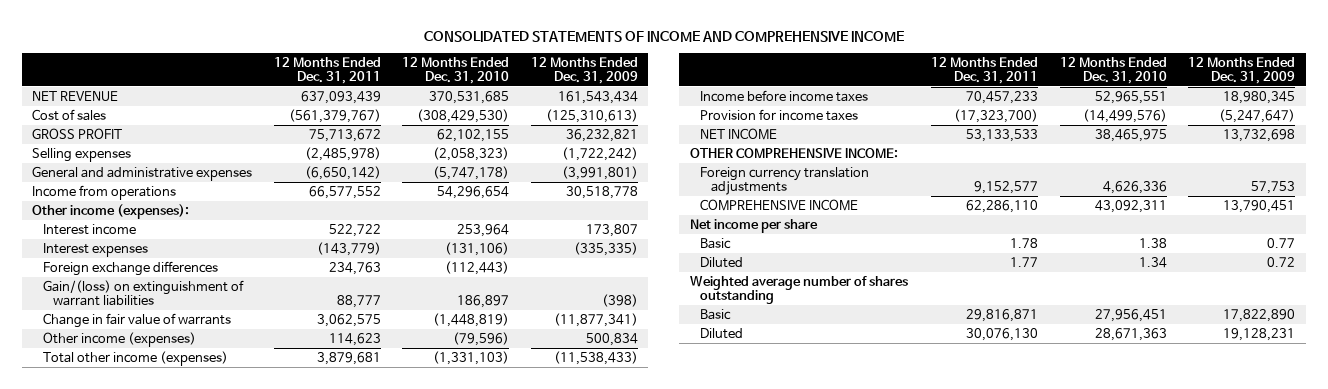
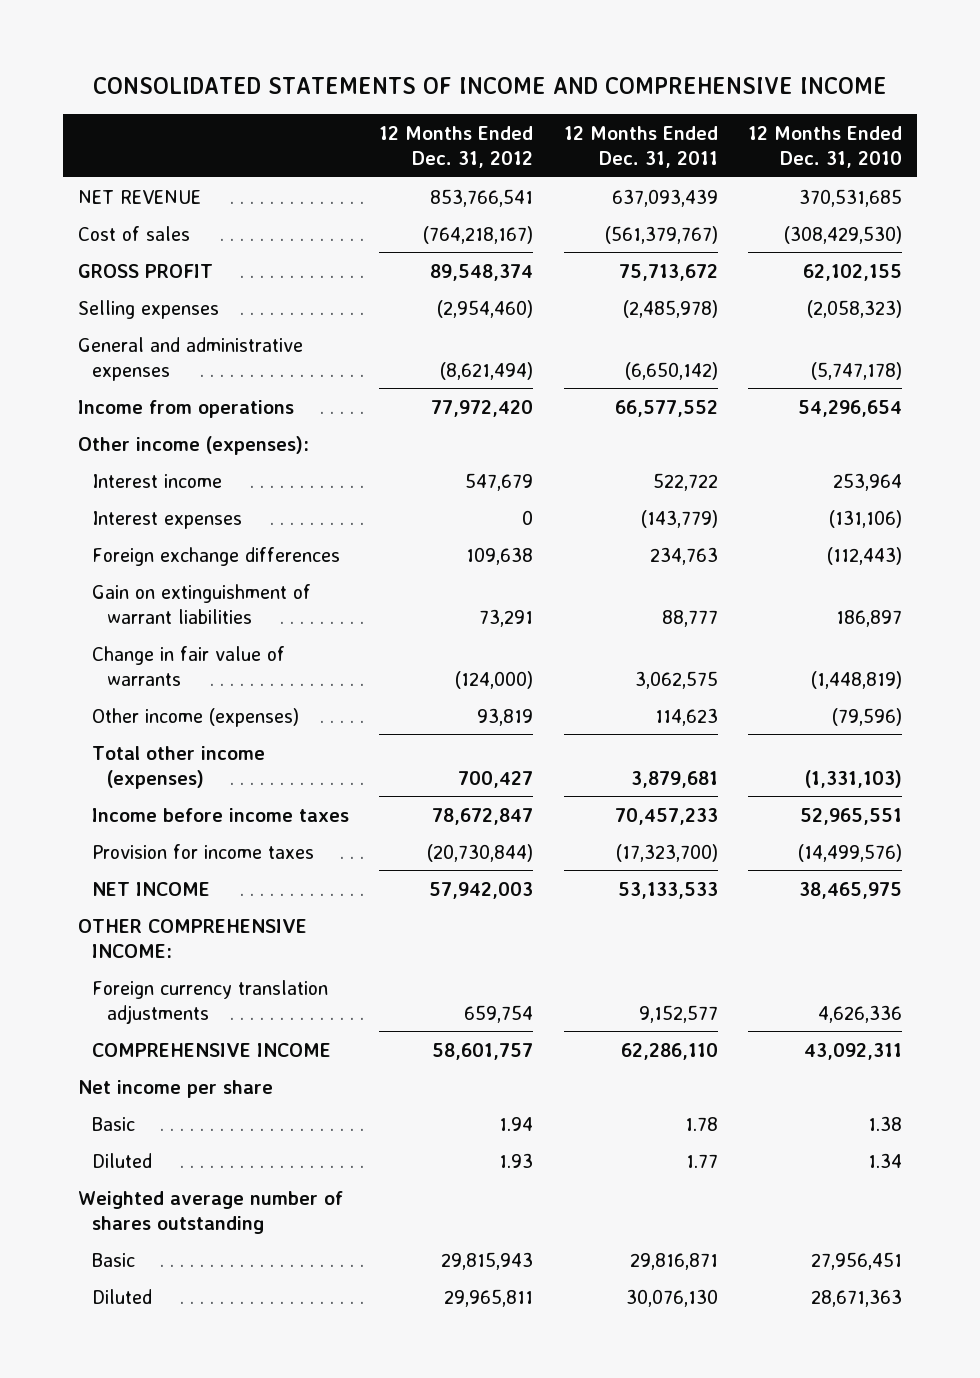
[530,56,638,84] 12 Months Ended Dec. 31, 2009 -> none
none -> [379,125,534,168] 12 Months Ended Dec. 31, 2012
[42,279,244,306] Gain/(loss) on extinguishment of warrant liabilities -> [92,583,312,624] Gain on extinguishment of warrant liabilities

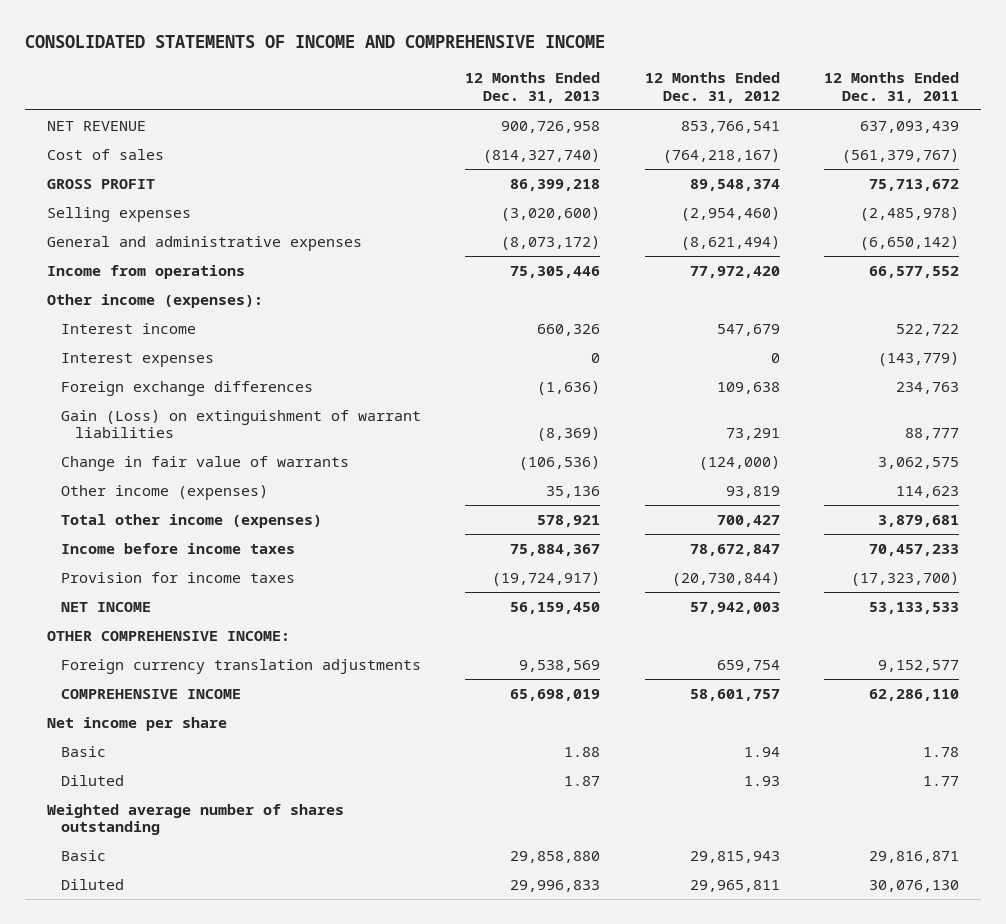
[747,125,902,168] 12 Months Ended Dec. 31, 2010 -> none
none -> [465,72,601,103] 12 Months Ended Dec. 31, 2013
[92,583,312,624] Gain on extinguishment of warrant liabilities -> [61,409,422,439] Gain (Loss) on extinguishment of warrant liabilities

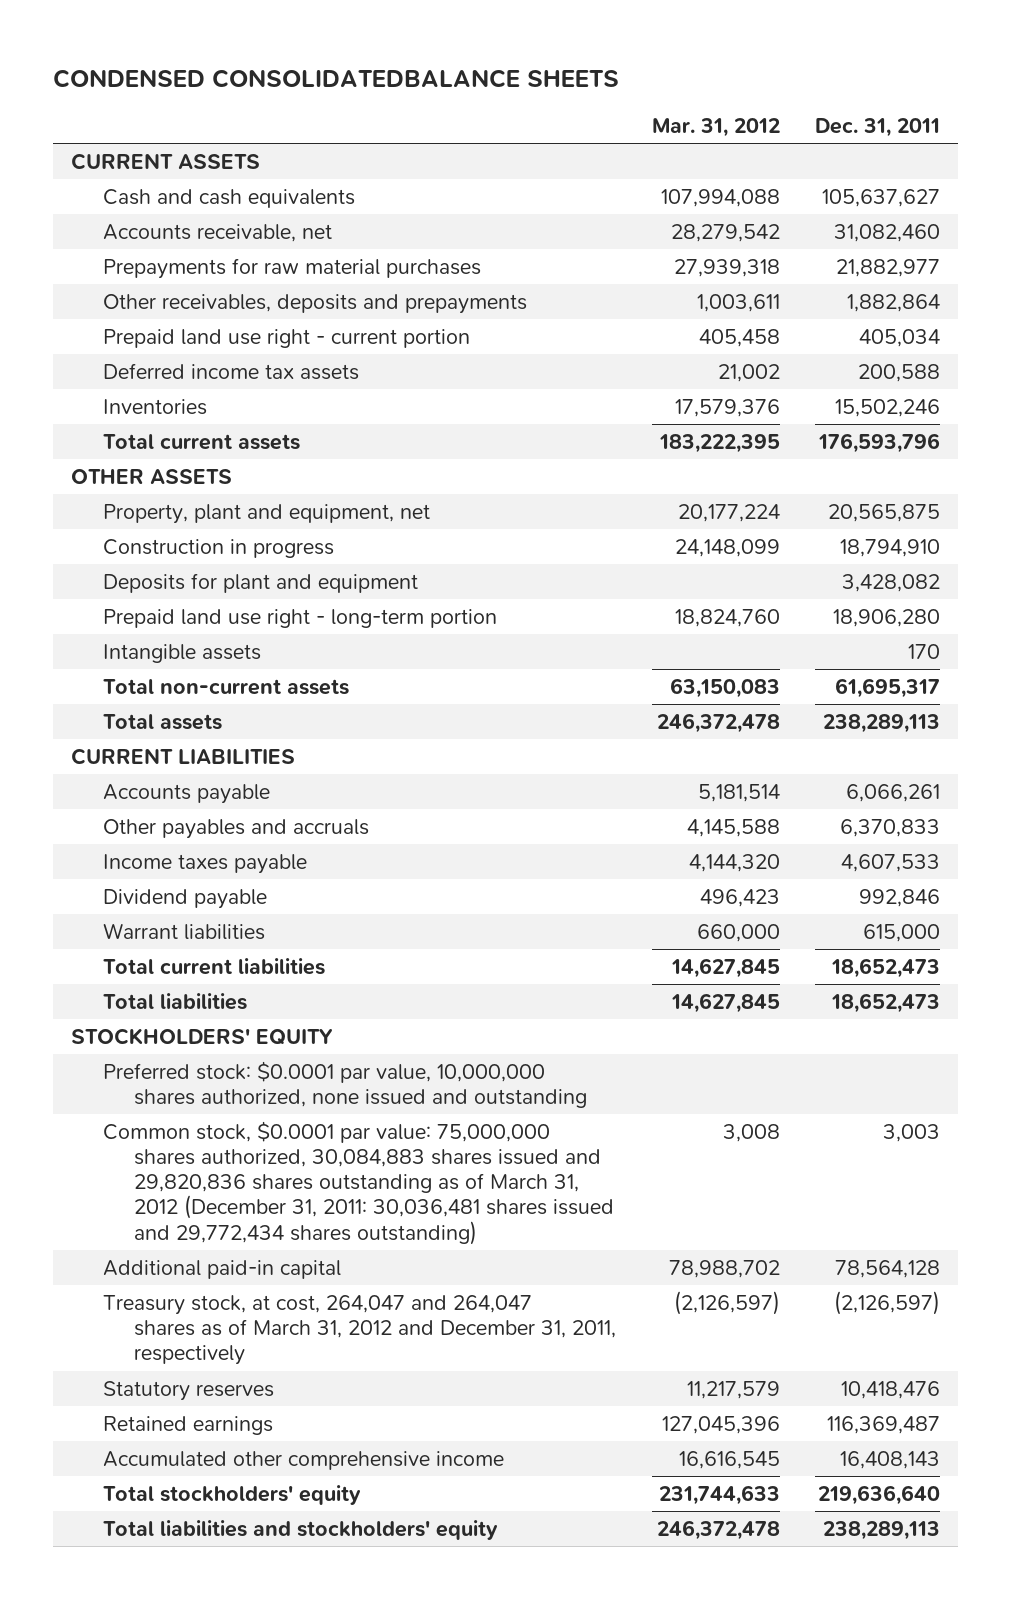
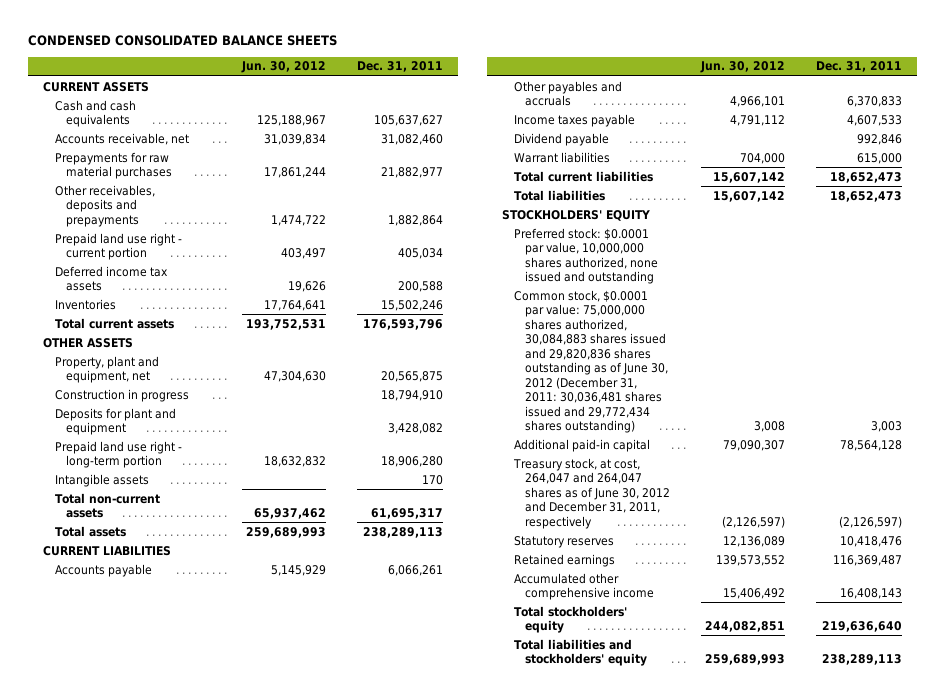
[53,68,620,88] CONDENSED CONSOLIDATEDBALANCE SHEETS -> [27,35,337,47] CONDENSED CONSOLIDATED BALANCE SHEETS
[651,118,780,138] Mar. 31, 2012 -> none
none -> [240,61,326,74] Jun. 30, 2012
[102,1120,615,1245] Common stock, $0.0001 par value: 75,000,000 shares authorized, 30,084,883 shares issued and 29,820,836 shares outstanding as of March 31, 2012 (December 31, 2011: 30,036,481 shares issued and 29,772,434 shares outstanding) -> [513,289,669,433] Common stock, $0.0001 par value: 75,000,000 shares authorized, 30,084,883 shares issued and 29,820,836 shares outstanding as of June 30, 2012 (December 31, 2011: 30,036,481 shares issued and 29,772,434 shares outstanding)
[102,1294,617,1366] Treasury stock, at cost, 264,047 and 264,047 shares as of March 31, 2012 and December 31, 2011, respectively -> [512,457,671,529] Treasury stock, at cost, 264,047 and 264,047 shares as of June 30, 2012 and December 31, 2011, respectively

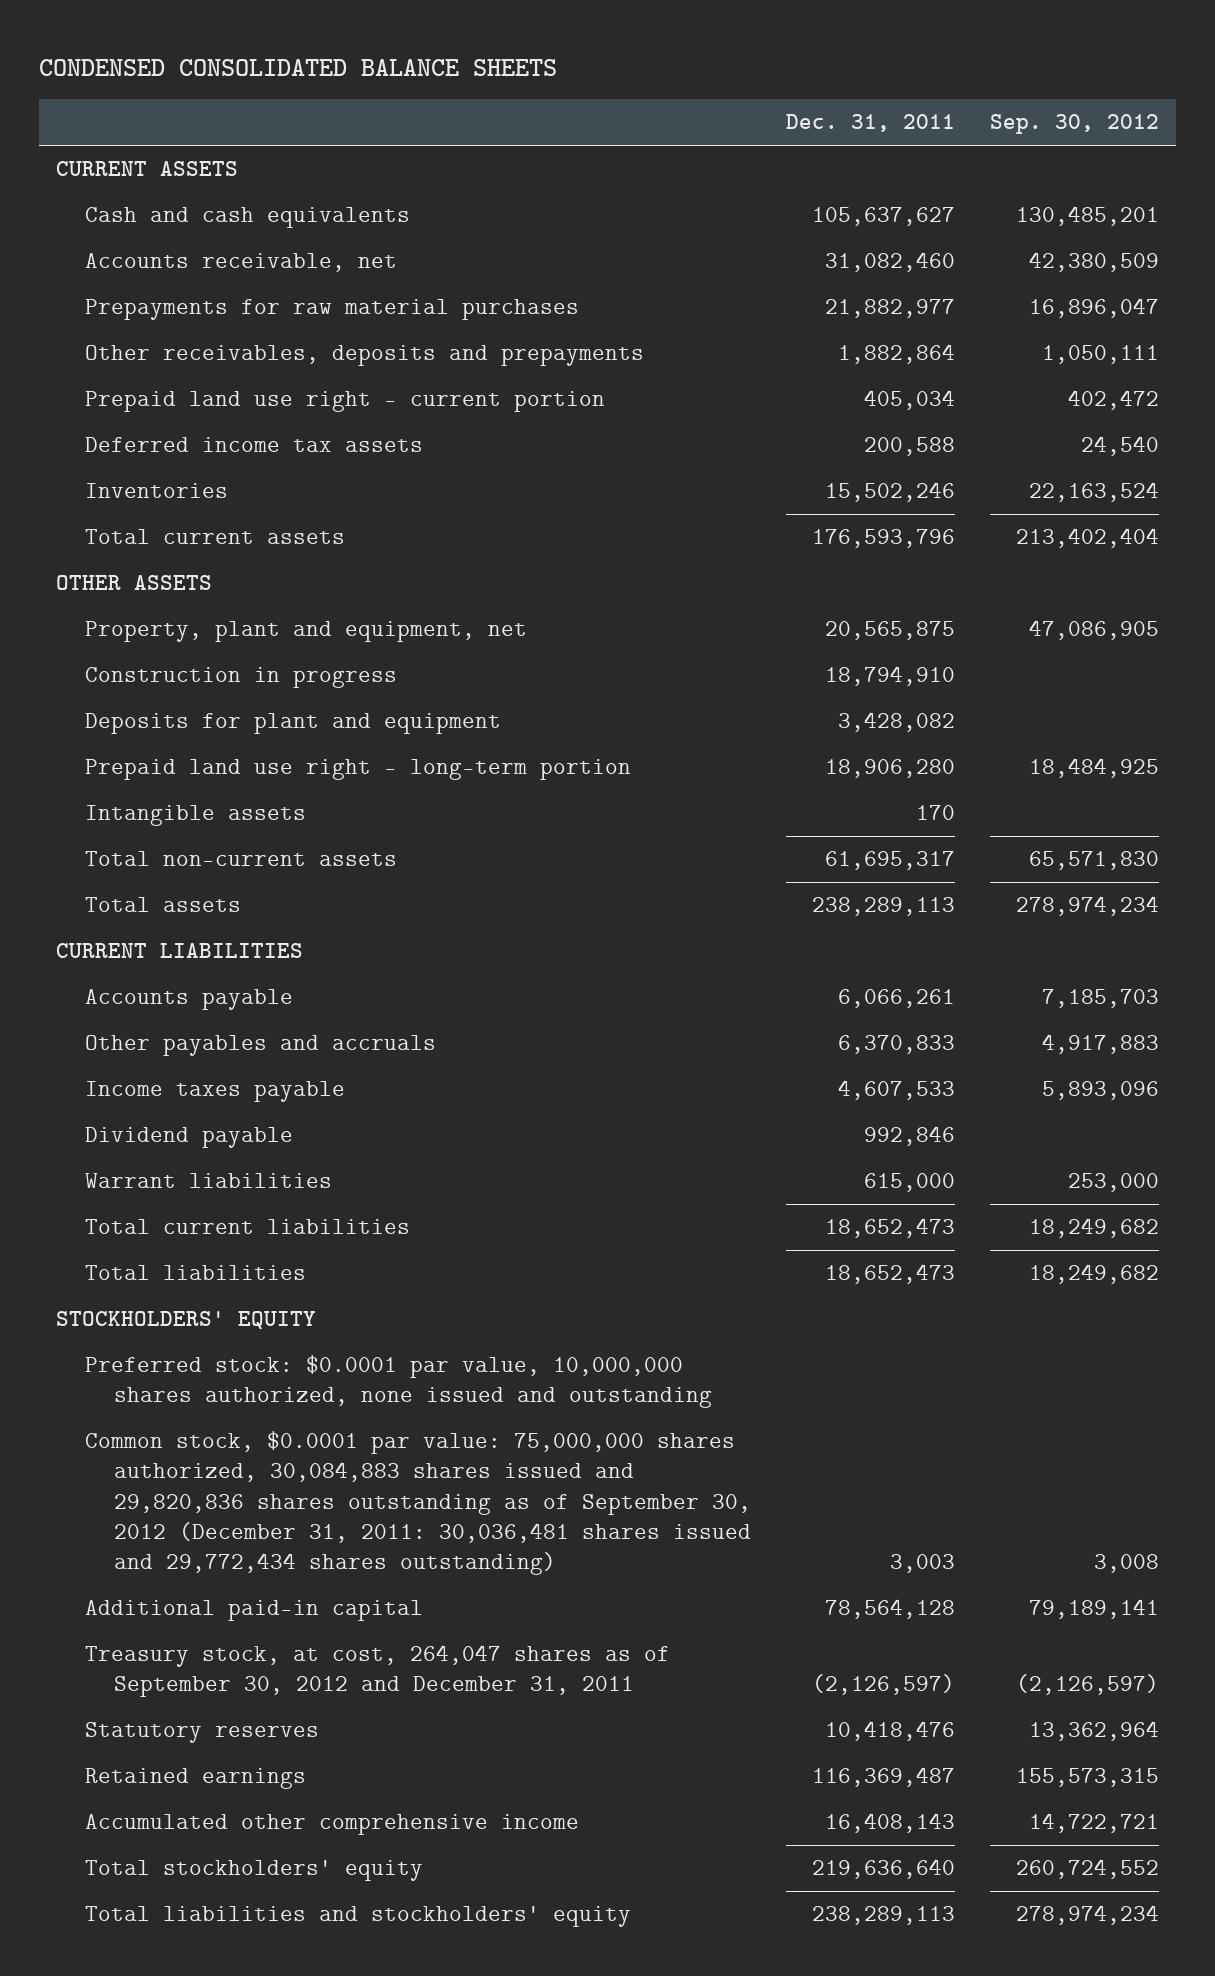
[240,61,326,74] Jun. 30, 2012 -> none
none -> [989,114,1159,135] Sep. 30, 2012
[513,289,669,433] Common stock, $0.0001 par value: 75,000,000 shares authorized, 30,084,883 shares issued and 29,820,836 shares outstanding as of June 30, 2012 (December 31, 2011: 30,036,481 shares issued and 29,772,434 shares outstanding) -> [85,1431,751,1576] Common stock, $0.0001 par value: 75,000,000 shares authorized, 30,084,883 shares issued and 29,820,836 shares outstanding as of September 30, 2012 (December 31, 2011: 30,036,481 shares issued and 29,772,434 shares outstanding)
[512,457,671,529] Treasury stock, at cost, 264,047 and 264,047 shares as of June 30, 2012 and December 31, 2011, respectively -> [85,1645,671,1698] Treasury stock, at cost, 264,047 shares as of September 30, 2012 and December 31, 2011

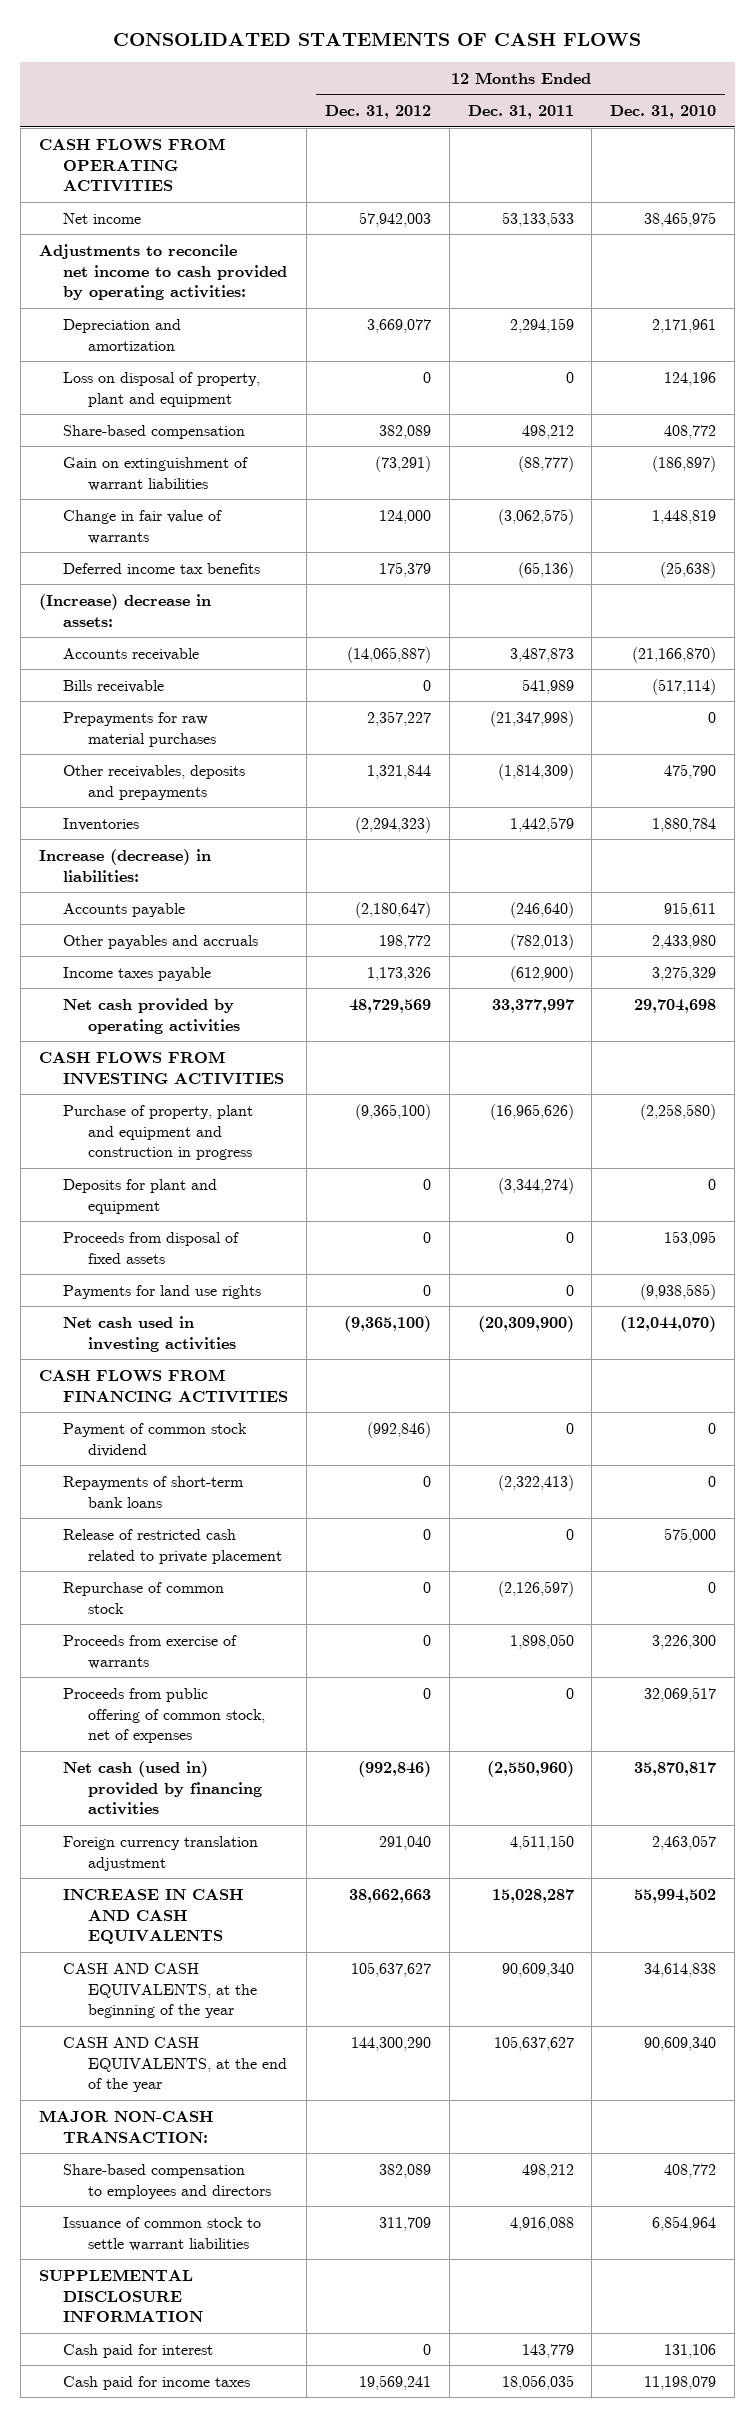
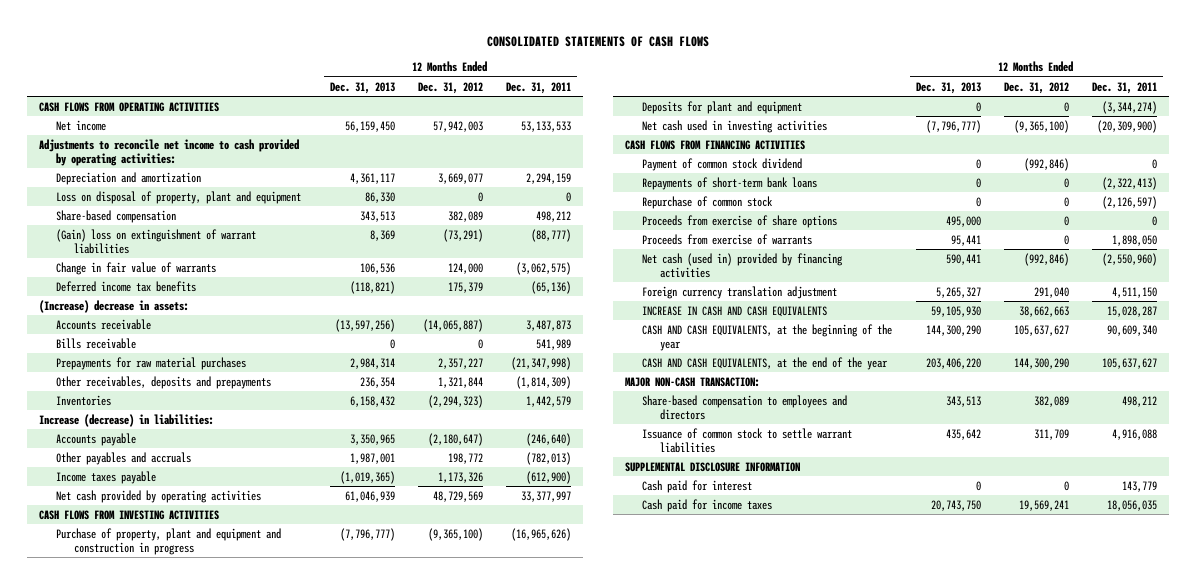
[610,105,717,120] Dec. 31, 2010 -> none
none -> [329,81,395,94] Dec. 31, 2013
[63,456,249,491] Gain on extinguishment of warrant liabilities -> [56,228,257,254] (Gain) loss on extinguishment of warrant liabilities
[63,1231,240,1264] Proceeds from disposal of fixed assets -> none
[63,1284,262,1299] Payments for land use rights -> none
[63,1528,283,1564] Release of restricted cash related to private placement -> none
none -> [642,214,838,228] Proceeds from exercise of share options
[63,1687,266,1744] Proceeds from public offering of common stock, net of expenses -> none

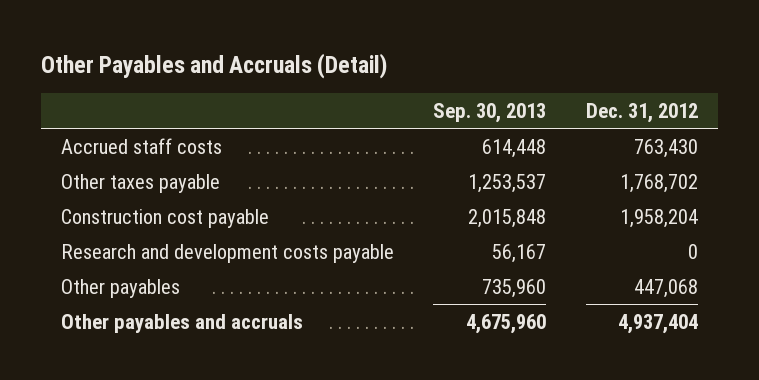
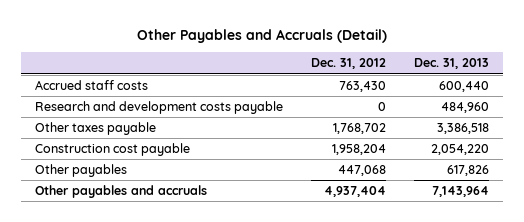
[433,102,547,123] Sep. 30, 2013 -> none
none -> [413,58,489,70] Dec. 31, 2013
[60,243,394,263] Research and development costs payable -> [34,101,283,115] Research and development costs payable

